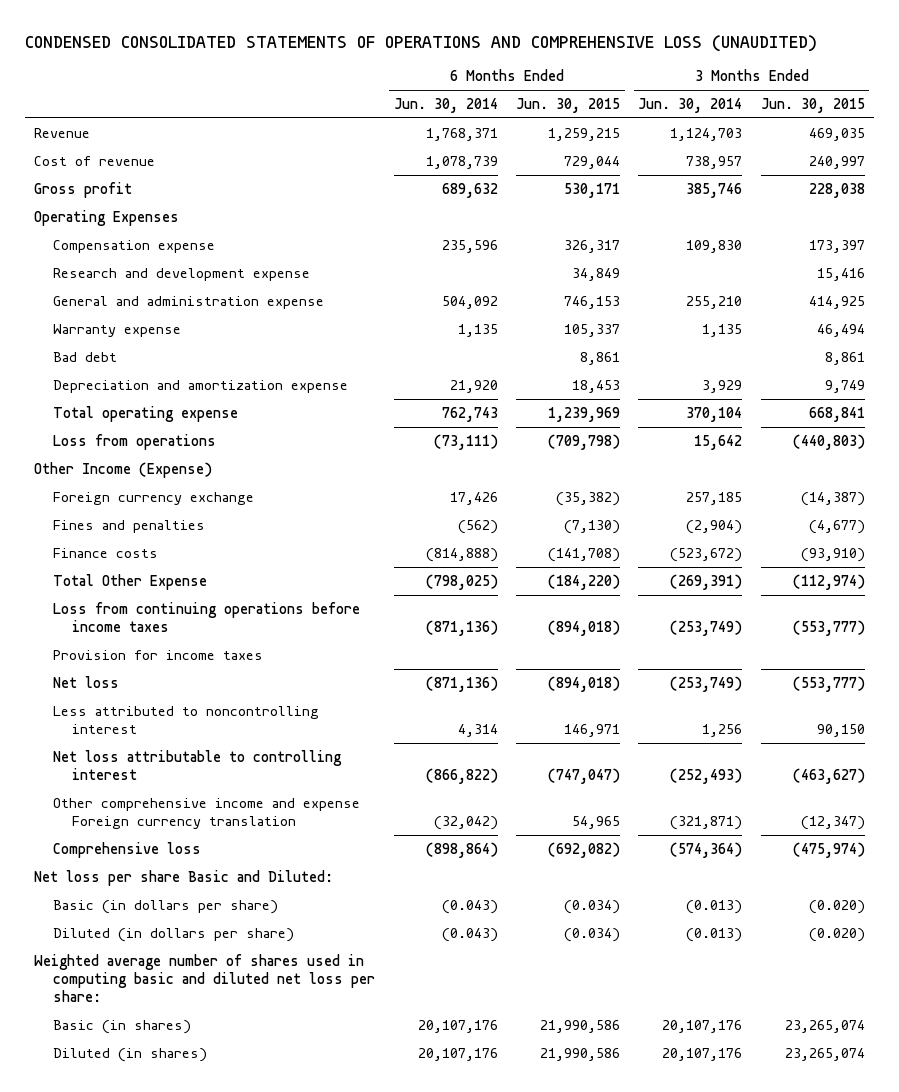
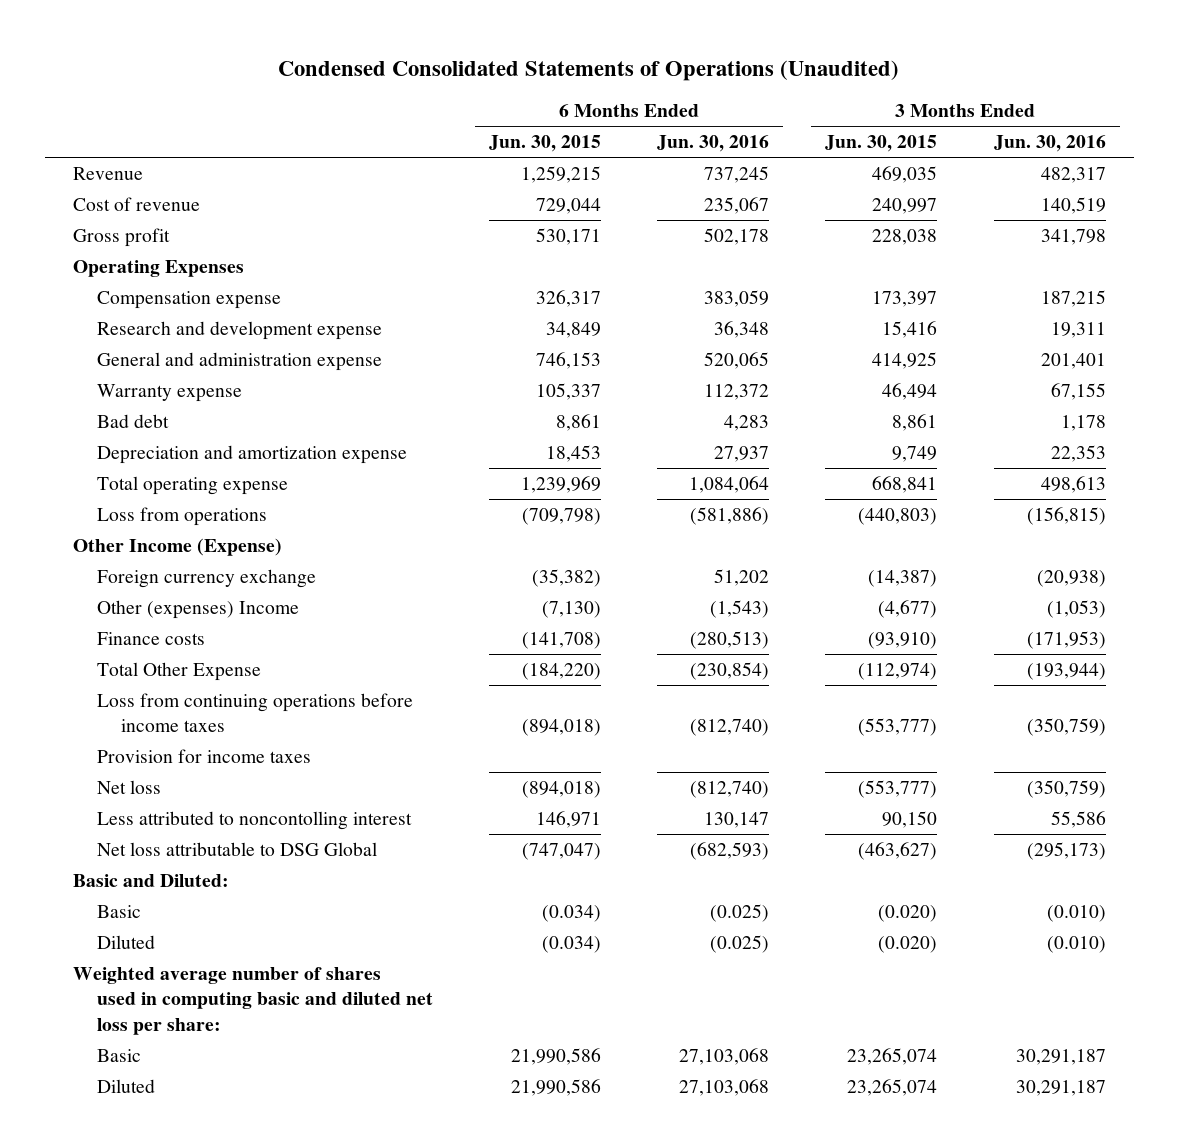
[24,34,817,52] CONDENSED CONSOLIDATED STATEMENTS OF OPERATIONS AND COMPREHENSIVE LOSS (UNAUDITED) -> [278,59,900,81] Condensed Consolidated Statements of Operations (Unaudited)
[393,98,498,114] Jun. 30, 2014 -> none
[638,98,743,114] Jun. 30, 2014 -> none
none -> [657,135,770,153] Jun. 30, 2016
none -> [993,135,1106,153] Jun. 30, 2016
[53,519,206,533] Fines and penalties -> [97,600,300,620] Other (expenses) Income
[53,797,361,830] Other comprehensive income and expense Foreign currency translation -> none
[53,841,202,858] Comprehensive loss -> none
[53,705,320,735] Less attributed to noncontrolling interest -> [97,811,413,831] Less attributed to noncontolling interest
[53,749,343,781] Net loss attributable to controlling interest -> [97,842,378,857] Net loss attributable to DSG Global
[34,869,334,886] Net loss per share Basic and Diluted: -> [73,874,230,888] Basic and Diluted:
[53,899,279,914] Basic (in dollars per share) -> [97,905,142,919] Basic
[53,927,295,942] Diluted (in dollars per share) -> [97,935,156,950] Diluted
[53,1019,192,1034] Basic (in shares) -> [97,1049,142,1063] Basic
[53,1047,208,1062] Diluted (in shares) -> [97,1079,156,1094] Diluted

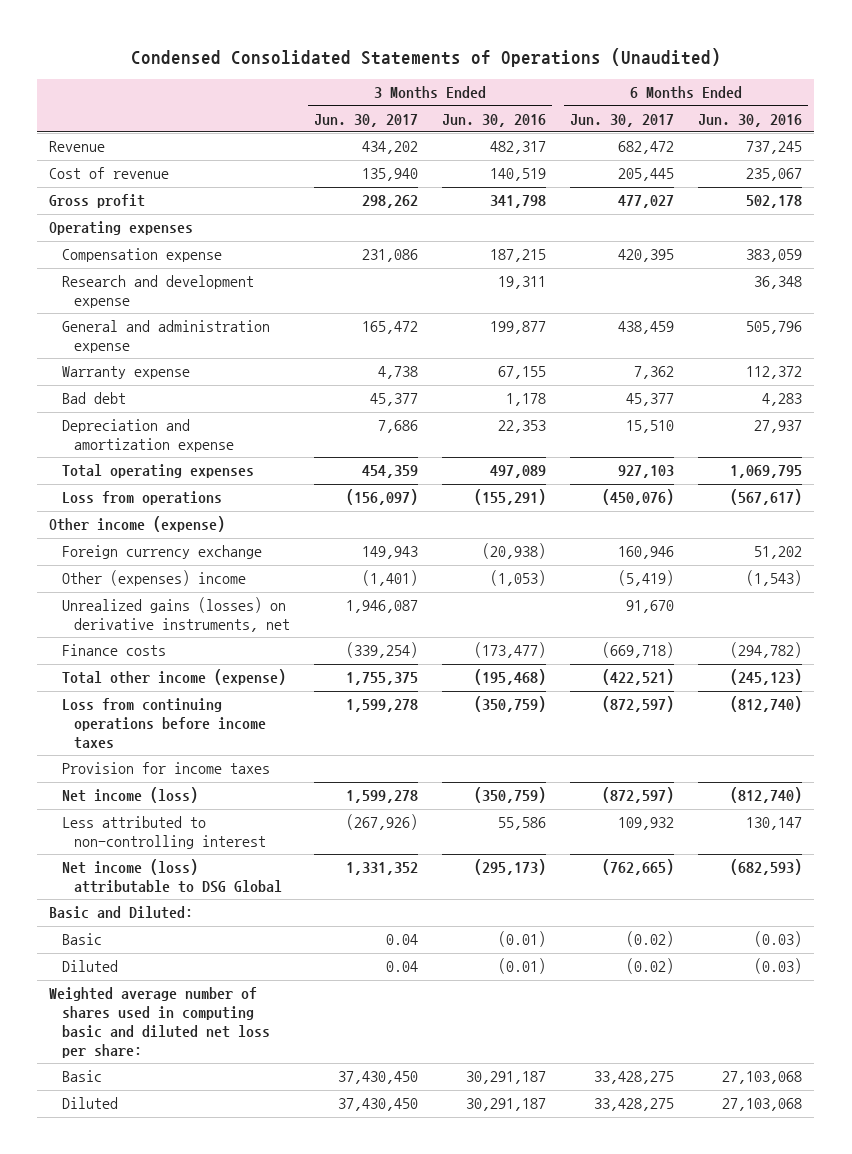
[489,135,602,153] Jun. 30, 2015 -> none
[825,135,938,153] Jun. 30, 2015 -> none
none -> [313,113,418,127] Jun. 30, 2017
none -> [570,113,675,127] Jun. 30, 2017
[73,260,245,278] Operating Expenses -> [49,221,194,236] Operating expenses
[704,352,770,370] 520,065 -> [746,321,803,335] 505,796
[1040,353,1106,370] 201,401 -> [490,321,547,335] 199,877
[97,476,289,496] Total operating expense -> [61,464,254,479] Total operating expenses
[689,476,770,494] 1,084,064 -> [730,465,803,479] 1,069,795
[1040,476,1106,494] 498,613 -> [490,465,547,479] 497,089
[690,507,770,526] (581,886) -> [730,489,803,506] (567,617)
[1026,507,1106,526] (156,815) -> [474,489,547,506] (155,291)
[73,538,283,557] Other Income (Expense) -> [49,516,226,533] Other income (expense)
[97,600,300,620] Other (expenses) Income -> [61,570,246,587] Other (expenses) income
none -> [61,597,290,633] Unrealized gains (losses) on derivative instruments, net
[690,631,770,650] (280,513) -> [730,642,803,659] (294,782)
[1026,631,1106,650] (171,953) -> [474,642,547,659] (173,477)
[97,662,262,682] Total Other Expense -> [61,669,286,686] Total other income (expense)
[690,662,770,681] (230,854) -> [730,669,803,686] (245,123)
[1026,663,1106,681] (193,944) -> [474,669,547,686] (195,468)
[97,780,162,795] Net loss -> [61,787,198,804] Net income (loss)
[97,811,413,831] Less attributed to noncontolling interest -> [61,816,266,850] Less attributed to non-controlling interest
[97,842,378,857] Net loss attributable to DSG Global -> [61,859,282,894] Net income (loss) attributable to DSG Global
[710,904,770,923] (0.025) -> [754,931,803,948] (0.03)
[1046,905,1106,923] (0.010) -> [498,931,547,948] (0.01)
[710,935,770,954] (0.025) -> [754,958,803,975] (0.03)
[1046,936,1106,954] (0.010) -> [498,958,547,975] (0.01)

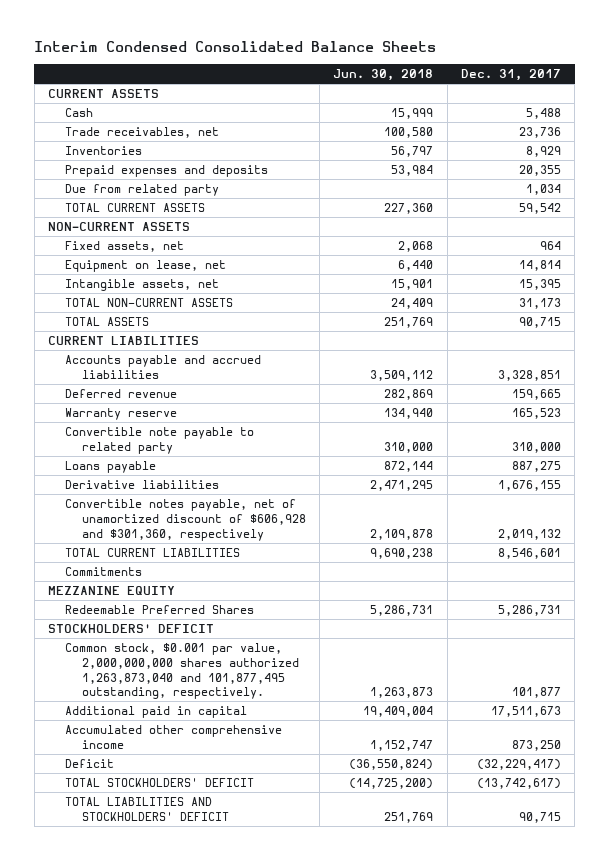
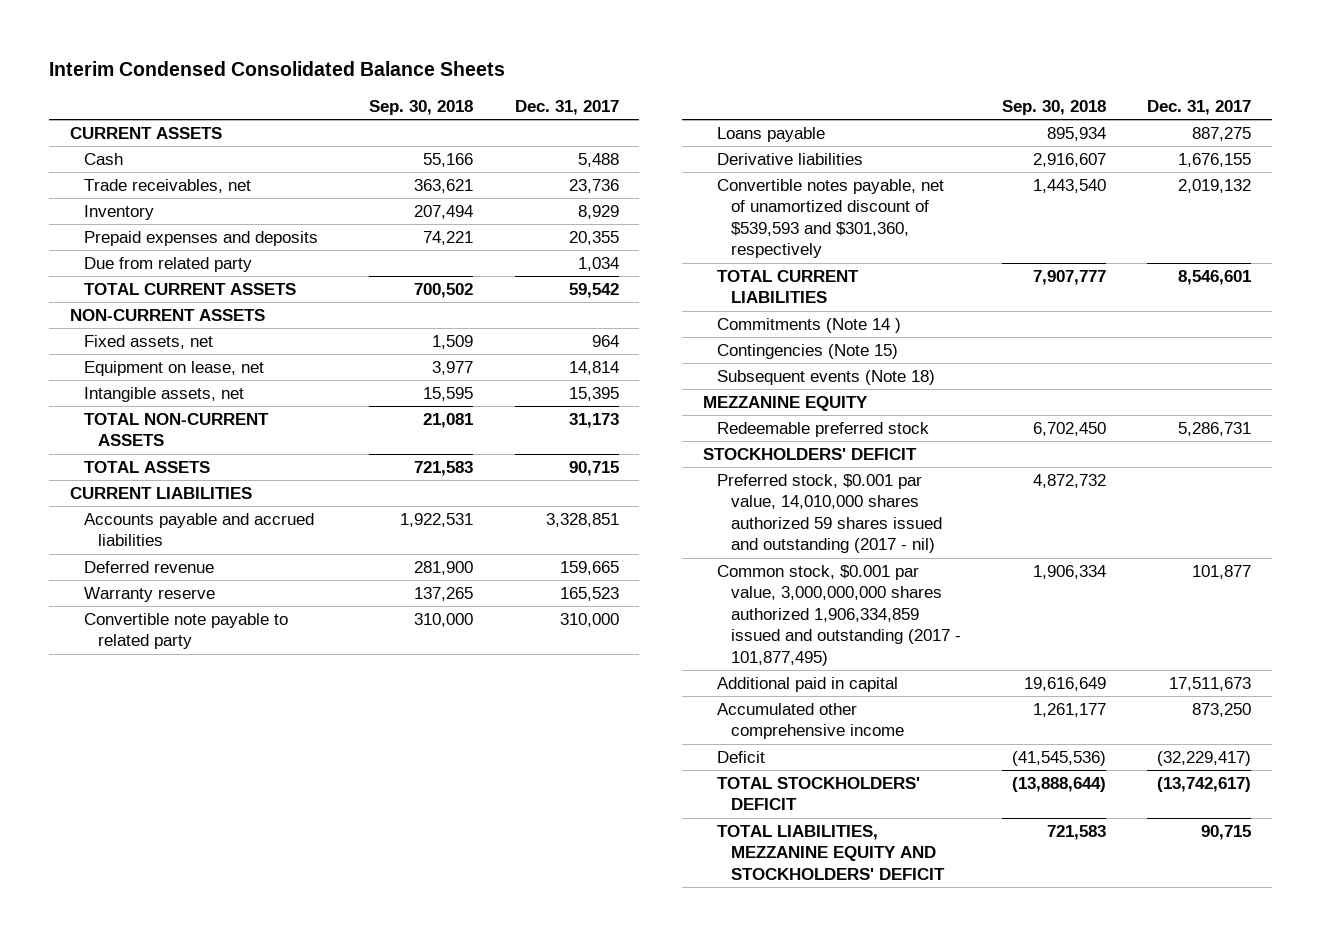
[333,69,434,82] Jun. 30, 2018 -> none
none -> [369,100,474,116] Sep. 30, 2018
[64,145,142,155] Inventories -> [84,205,155,221] Inventory
[64,498,306,541] Convertible notes payable, net of unamortized discount of $606,928 and $301,360, respectively -> [716,179,944,259] Convertible notes payable, net of unamortized discount of $539,593 and $301,360, respectively
[64,566,142,576] Commitments -> [716,318,901,334] Commitments (Note 14 )
none -> [716,344,898,360] Contingencies (Note 15)
none -> [716,370,935,386] Subsequent events (Note 18)
[64,604,254,614] Redeemable Preferred Shares -> [716,422,929,438] Redeemable preferred stock
none -> [716,474,942,554] Preferred stock, $0.001 par value, 14,010,000 shares authorized 59 shares issued and outstanding (2017 - nil)
[64,642,299,700] Common stock, $0.001 par value, 2,000,000,000 shares authorized 1,263,873,040 and 101,877,495 outstanding, respectively. -> [716,565,961,666] Common stock, $0.001 par value, 3,000,000,000 shares authorized 1,906,334,859 issued and outstanding (2017 - 101,877,495)
[64,796,229,821] TOTAL LIABILITIES AND STOCKHOLDERS' DEFICIT -> [716,825,945,880] TOTAL LIABILITIES, MEZZANINE EQUITY AND STOCKHOLDERS' DEFICIT

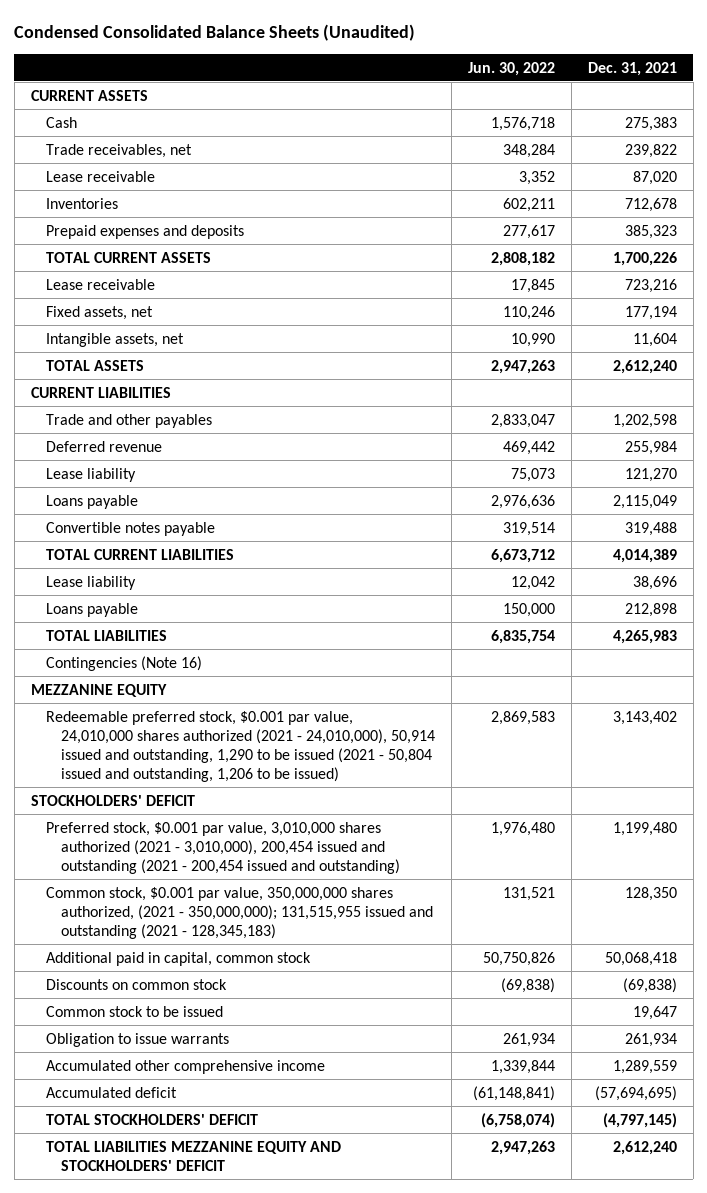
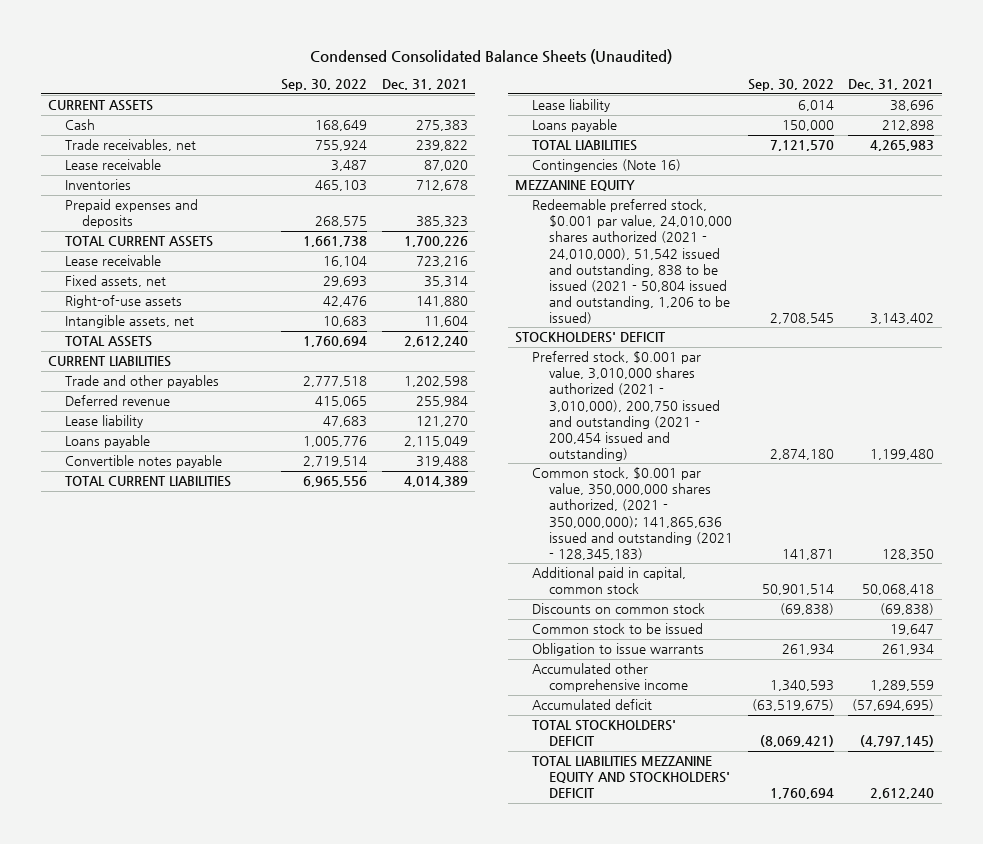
[467,61,555,76] Jun. 30, 2022 -> none
none -> [280,79,367,92] Sep. 30, 2022
[624,305,677,320] 177,194 -> [423,276,468,288] 35,314
none -> [65,295,183,309] Right-of-use assets
[45,710,435,782] Redeemable preferred stock, $0.001 par value, 24,010,000 shares authorized (2021 - 24,010,000), 50,914 issued and outstanding, 1,290 to be issued (2021 - 50,804 issued and outstanding, 1,206 to be issued) -> [531,199,732,324] Redeemable preferred stock, $0.001 par value, 24,010,000 shares authorized (2021 - 24,010,000), 51,542 issued and outstanding, 838 to be issued (2021 - 50,804 issued and outstanding, 1,206 to be issued)
[45,821,400,874] Preferred stock, $0.001 par value, 3,010,000 shares authorized (2021 - 3,010,000), 200,454 issued and outstanding (2021 - 200,454 issued and outstanding) -> [531,351,720,461] Preferred stock, $0.001 par value, 3,010,000 shares authorized (2021 - 3,010,000), 200,750 issued and outstanding (2021 - 200,454 issued and outstanding)
[45,886,433,939] Common stock, $0.001 par value, 350,000,000 shares authorized, (2021 - 350,000,000); 131,515,955 issued and outstanding (2021 - 128,345,183) -> [531,467,733,560] Common stock, $0.001 par value, 350,000,000 shares authorized, (2021 - 350,000,000); 141,865,636 issued and outstanding (2021 - 128,345,183)

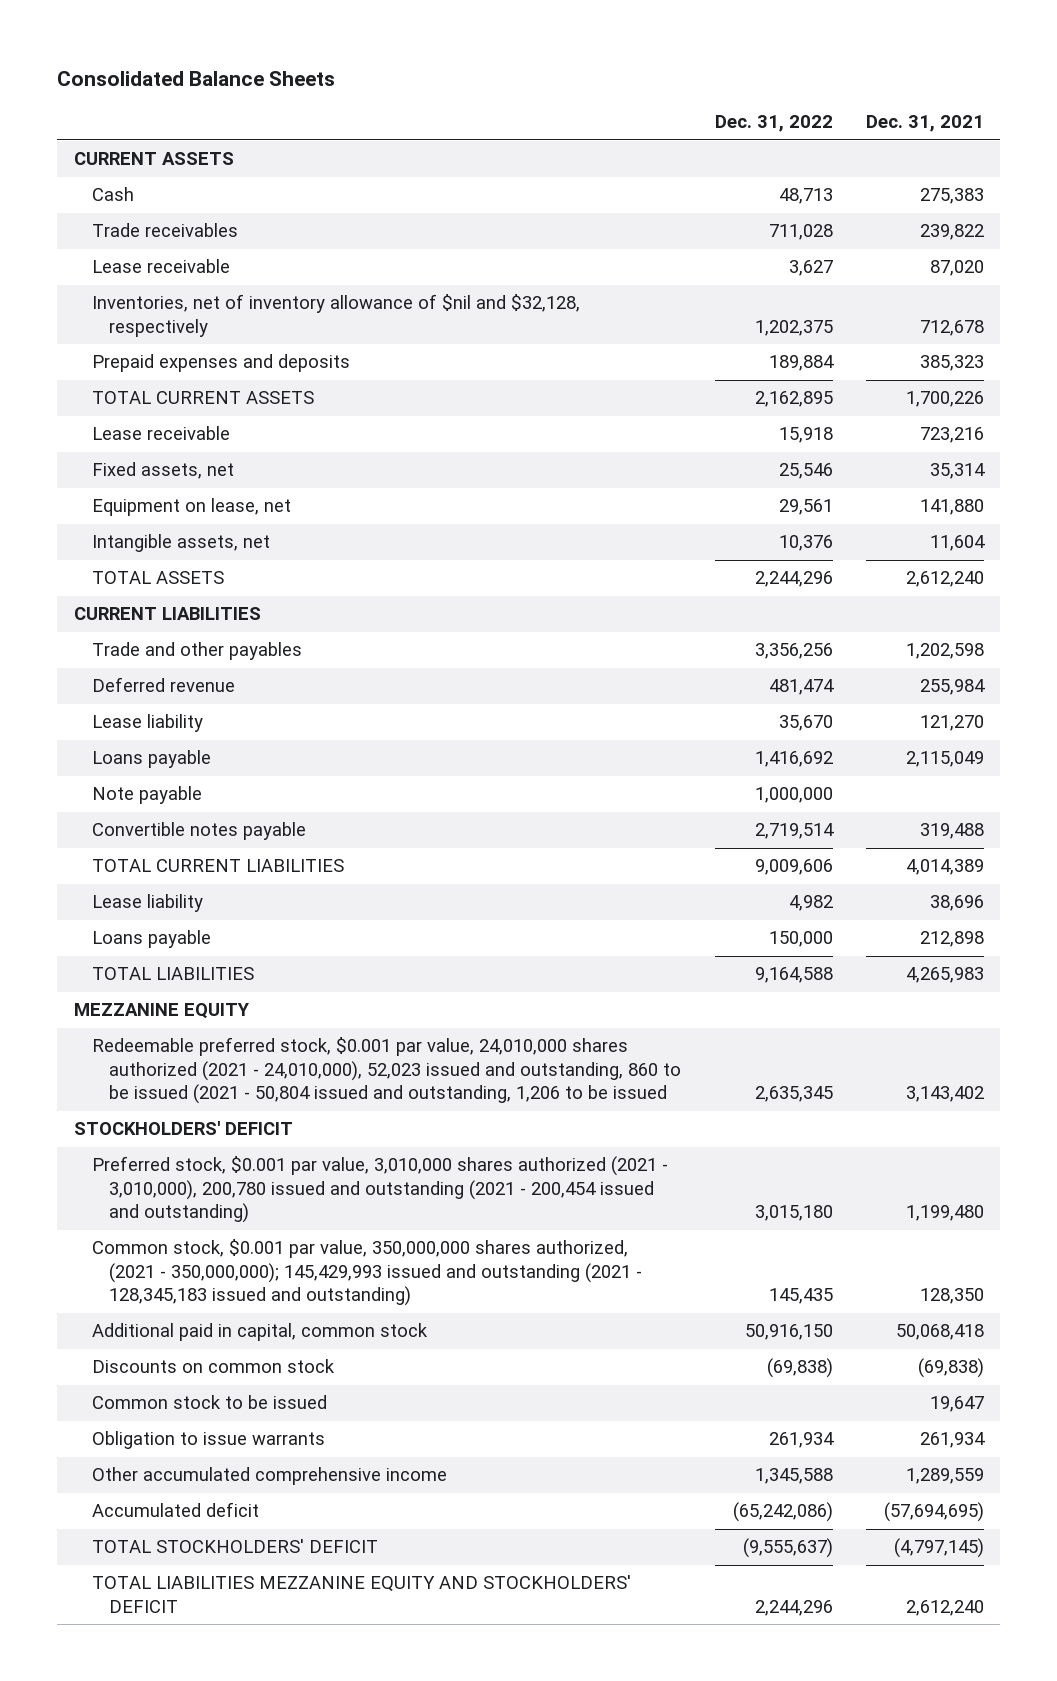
[310,48,673,64] Condensed Consolidated Balance Sheets (Unaudited) -> [57,70,336,86] Consolidated Balance Sheets
[280,79,367,92] Sep. 30, 2022 -> none
none -> [714,115,833,133] Dec. 31, 2022
[65,139,197,152] Trade receivables, net -> [91,223,238,238] Trade receivables
[65,179,132,191] Inventories -> [91,294,580,337] Inventories, net of inventory allowance of $nil and $32,128, respectively
[65,295,183,309] Right-of-use assets -> [91,498,291,517] Equipment on lease, net
none -> [91,786,202,805] Note payable
[531,159,681,173] Contingencies (Note 16) -> none
[531,199,732,324] Redeemable preferred stock, $0.001 par value, 24,010,000 shares authorized (2021 - 24,010,000), 51,542 issued and outstanding, 838 to be issued (2021 - 50,804 issued and outstanding, 1,206 to be issued) -> [91,1037,682,1105] Redeemable preferred stock, $0.001 par value, 24,010,000 shares authorized (2021 - 24,010,000), 52,023 issued and outstanding, 860 to be issued (2021 - 50,804 issued and outstanding, 1,206 to be issued
[531,351,720,461] Preferred stock, $0.001 par value, 3,010,000 shares authorized (2021 - 3,010,000), 200,750 issued and outstanding (2021 - 200,454 issued and outstanding) -> [91,1156,668,1224] Preferred stock, $0.001 par value, 3,010,000 shares authorized (2021 - 3,010,000), 200,780 issued and outstanding (2021 - 200,454 issued and outstanding)
[531,467,733,560] Common stock, $0.001 par value, 350,000,000 shares authorized, (2021 - 350,000,000); 141,865,636 issued and outstanding (2021 - 128,345,183) -> [91,1239,643,1307] Common stock, $0.001 par value, 350,000,000 shares authorized, (2021 - 350,000,000); 145,429,993 issued and outstanding (2021 - 128,345,183 issued and outstanding)
[531,663,688,693] Accumulated other comprehensive income -> [91,1467,447,1486] Other accumulated comprehensive income

